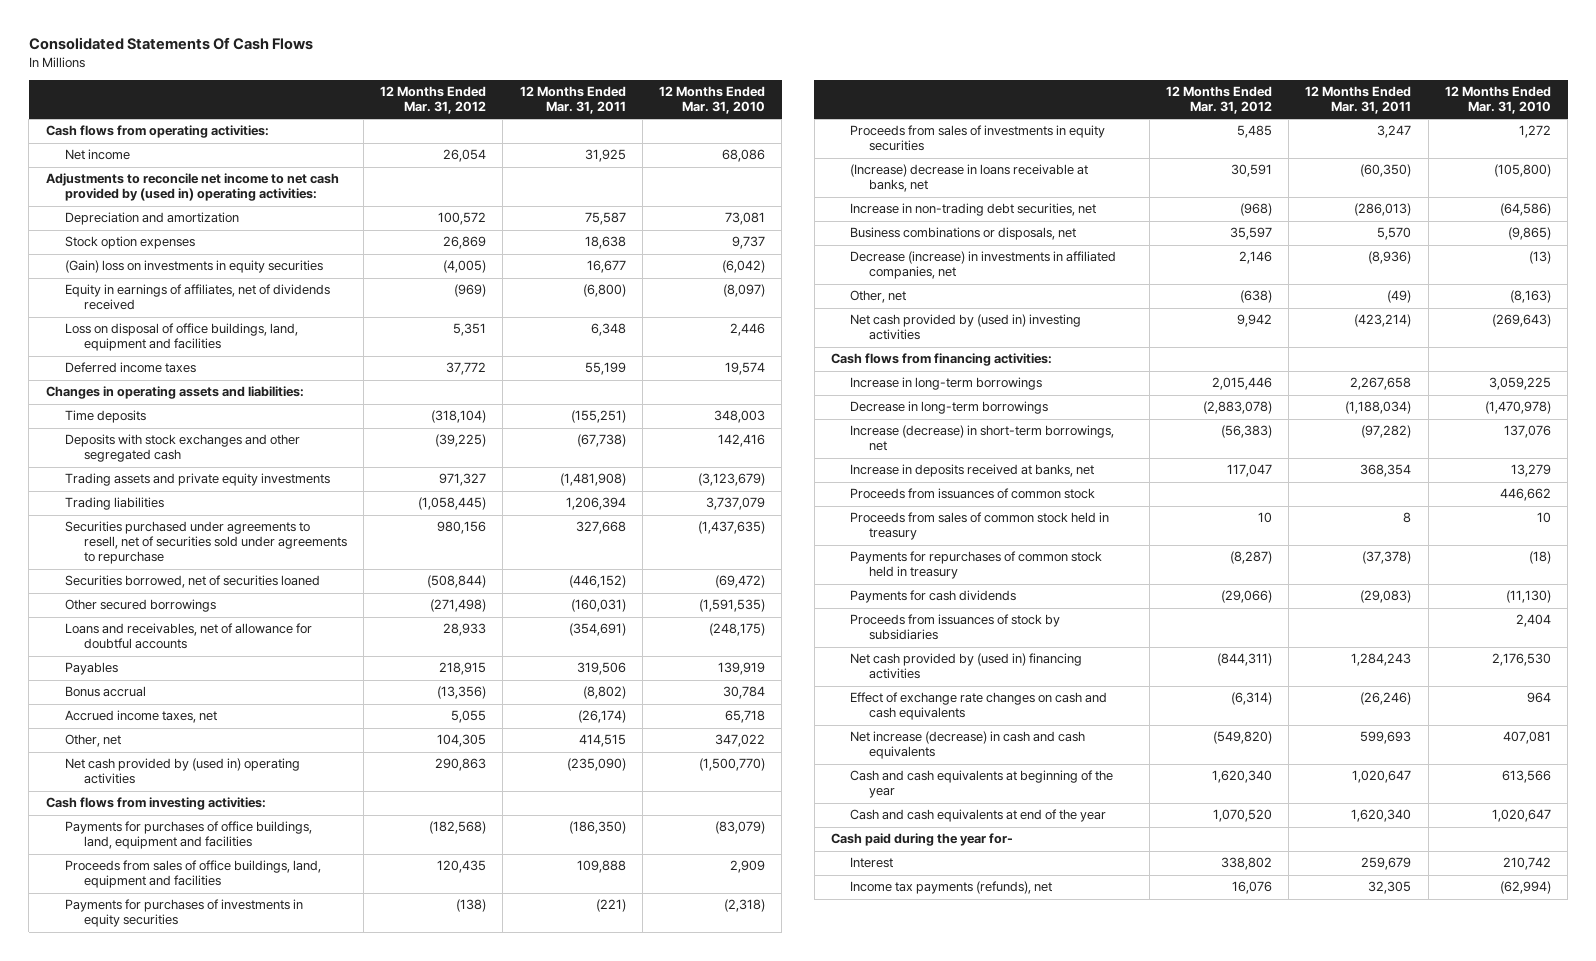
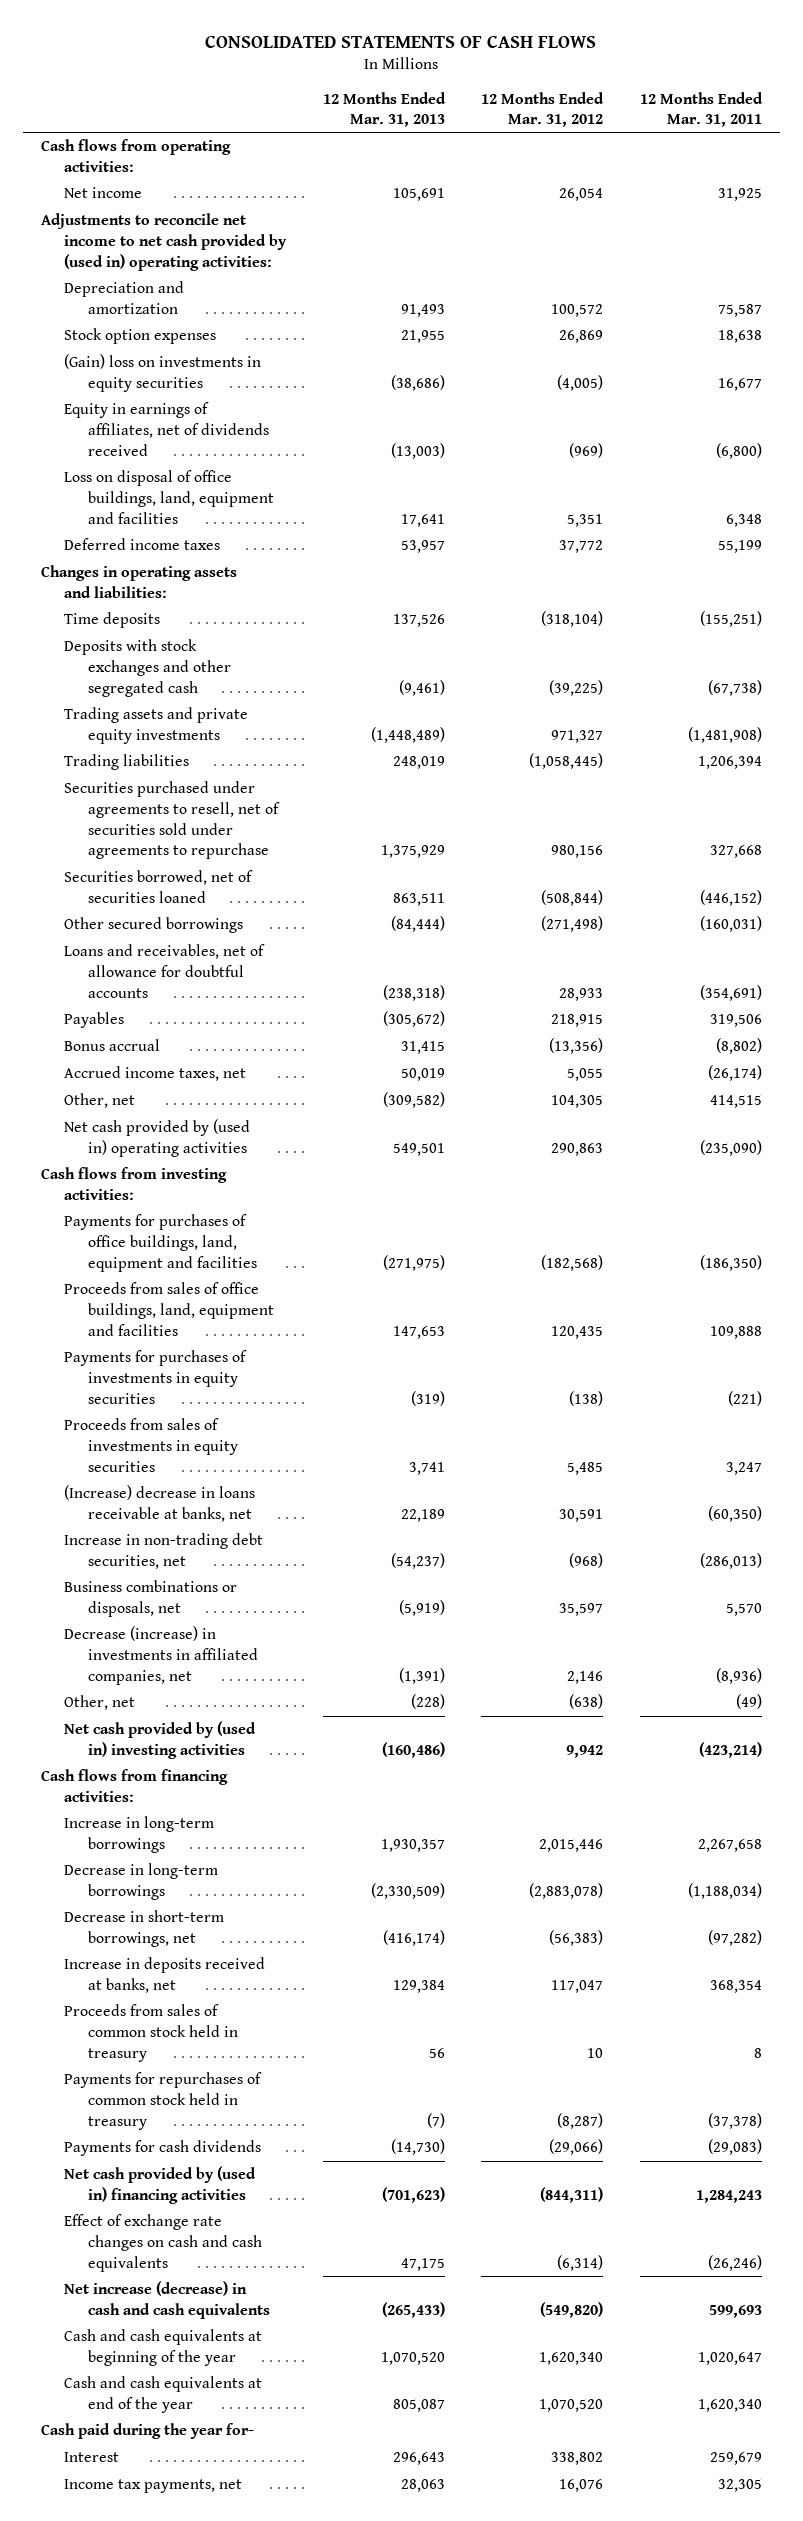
[28,37,313,51] Consolidated Statements Of Cash Flows -> [205,34,597,48] CONSOLIDATED STATEMENTS OF CASH FLOWS
[659,86,766,115] 12 Months Ended Mar. 31, 2010 -> none
none -> [322,91,446,128] 12 Months Ended Mar. 31, 2013
[850,425,1115,452] Increase (decrease) in short-term borrowings, net -> [64,1910,225,1947] Decrease in short-term borrowings, net
[850,488,1096,500] Proceeds from issuances of common stock -> none
[850,614,1061,641] Proceeds from issuances of stock by subsidiaries -> none
[850,881,1053,895] Income tax payments (refunds), net -> [64,2479,243,2494] Income tax payments, net

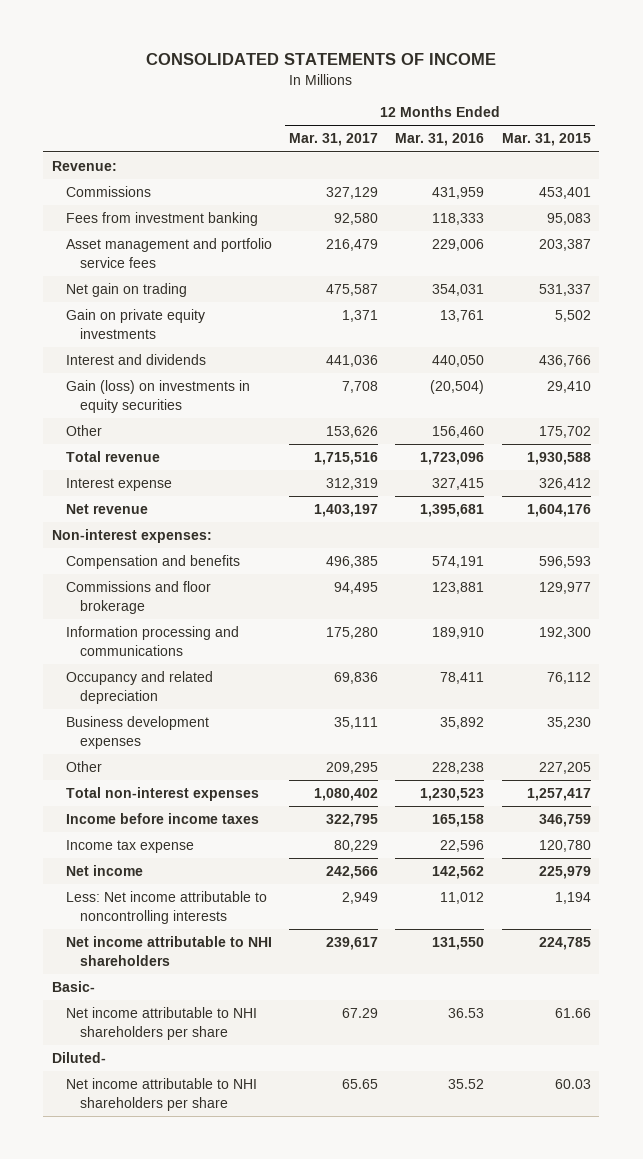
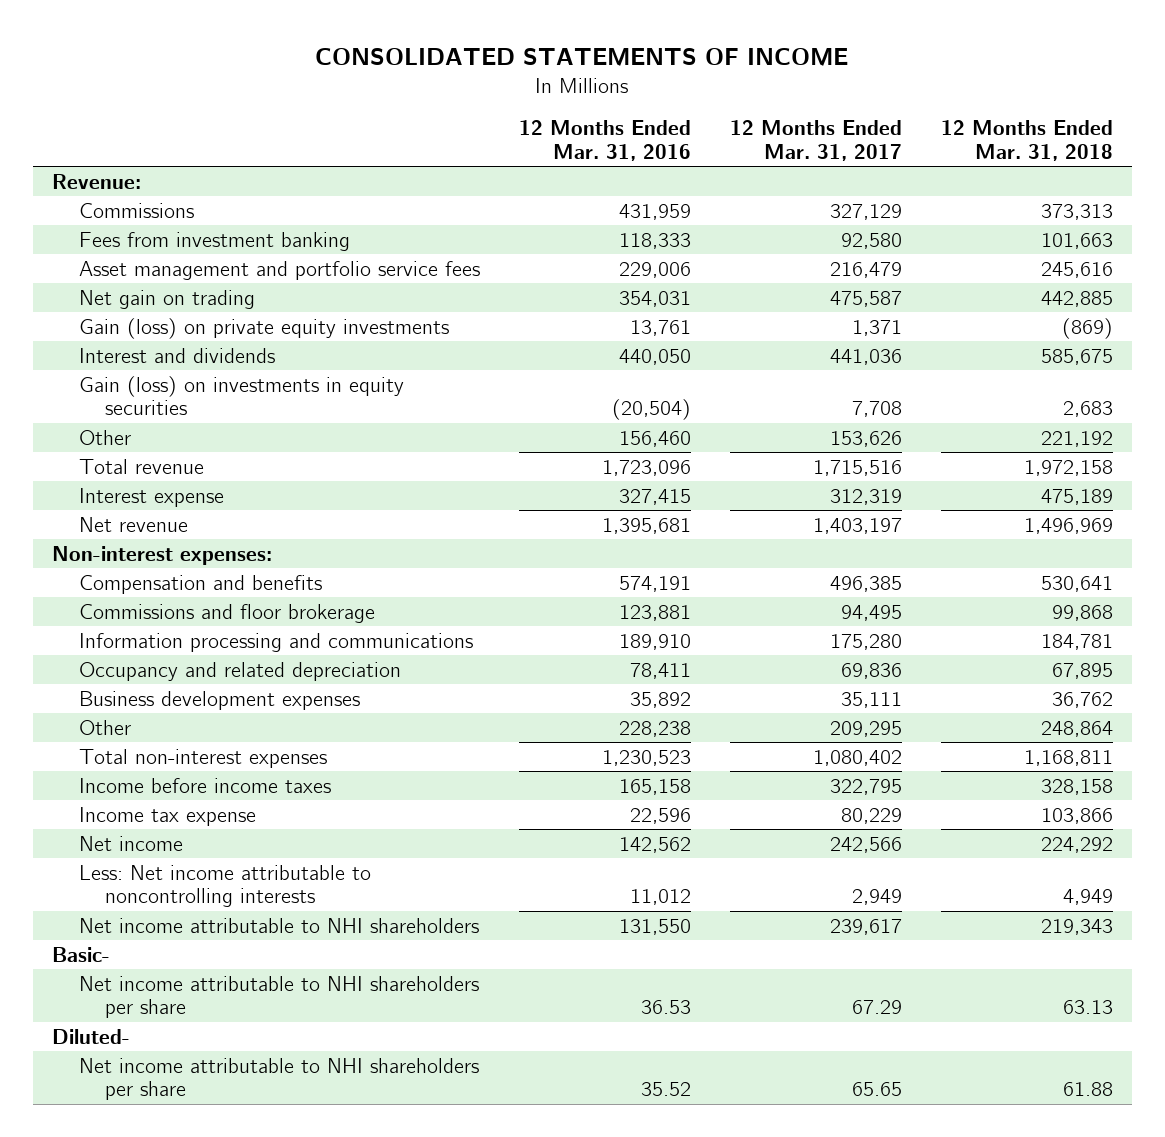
[501,133,591,147] Mar. 31, 2015 -> none
none -> [940,120,1113,161] 12 Months Ended Mar. 31, 2018
[66,309,206,339] Gain on private equity investments -> [78,317,449,339] Gain (loss) on private equity investments

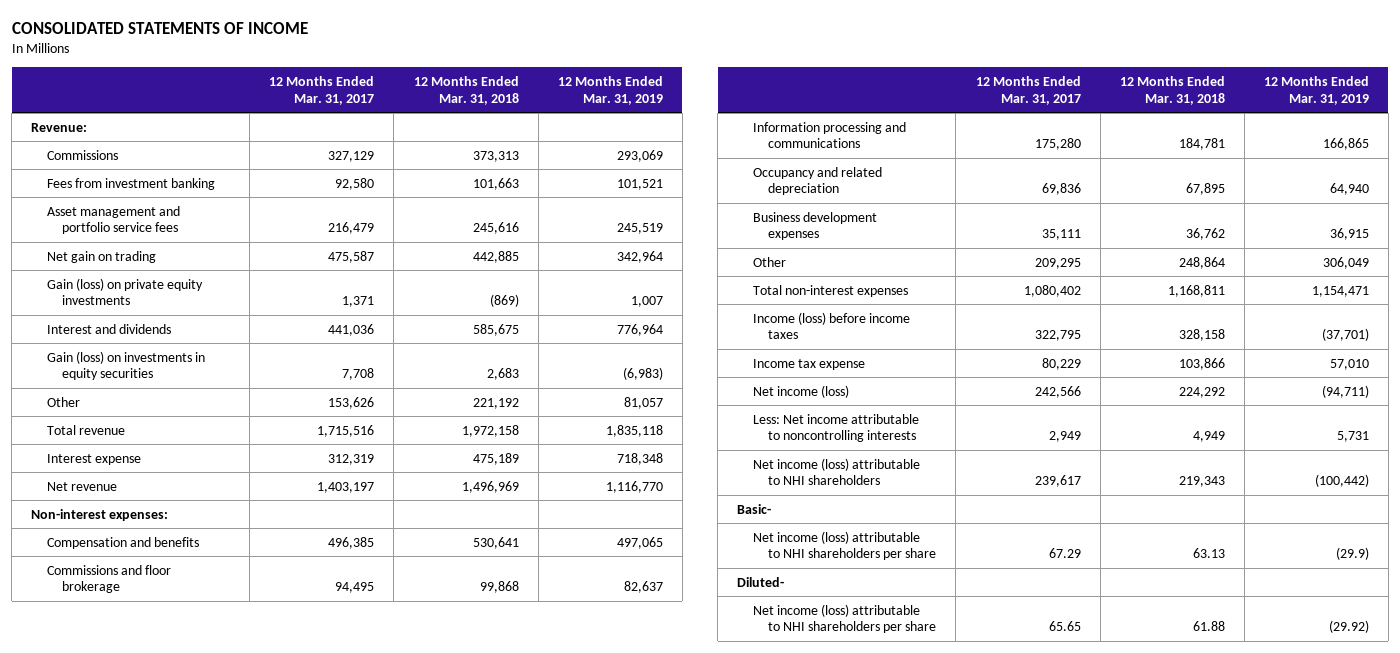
[518,120,691,161] 12 Months Ended Mar. 31, 2016 -> none
none -> [557,75,663,105] 12 Months Ended Mar. 31, 2019
[78,777,331,793] Income before income taxes -> [752,311,910,340] Income (loss) before income taxes
[78,835,183,851] Net income -> [752,384,849,398] Net income (loss)
[78,917,479,933] Net income attributable to NHI shareholders -> [752,457,920,486] Net income (loss) attributable to NHI shareholders
[78,975,479,1019] Net income attributable to NHI shareholders per share -> [752,530,937,561] Net income (loss) attributable to NHI shareholders per share
[78,1057,479,1101] Net income attributable to NHI shareholders per share -> [752,603,937,634] Net income (loss) attributable to NHI shareholders per share

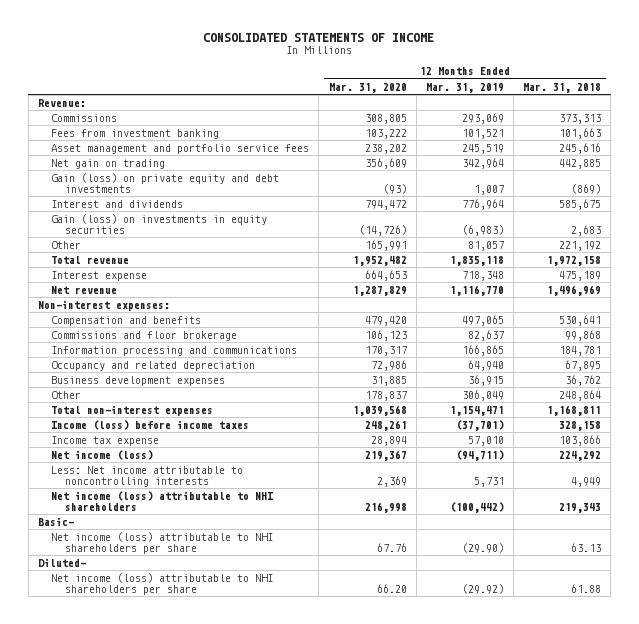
[269,75,375,105] 12 Months Ended Mar. 31, 2017 -> none
none -> [328,82,407,93] Mar. 31, 2020
[46,277,203,306] Gain (loss) on private equity investments -> [51,172,280,193] Gain (loss) on private equity and debt investments
[1335,547,1369,561] (29.9) -> [461,542,504,553] (29.90)

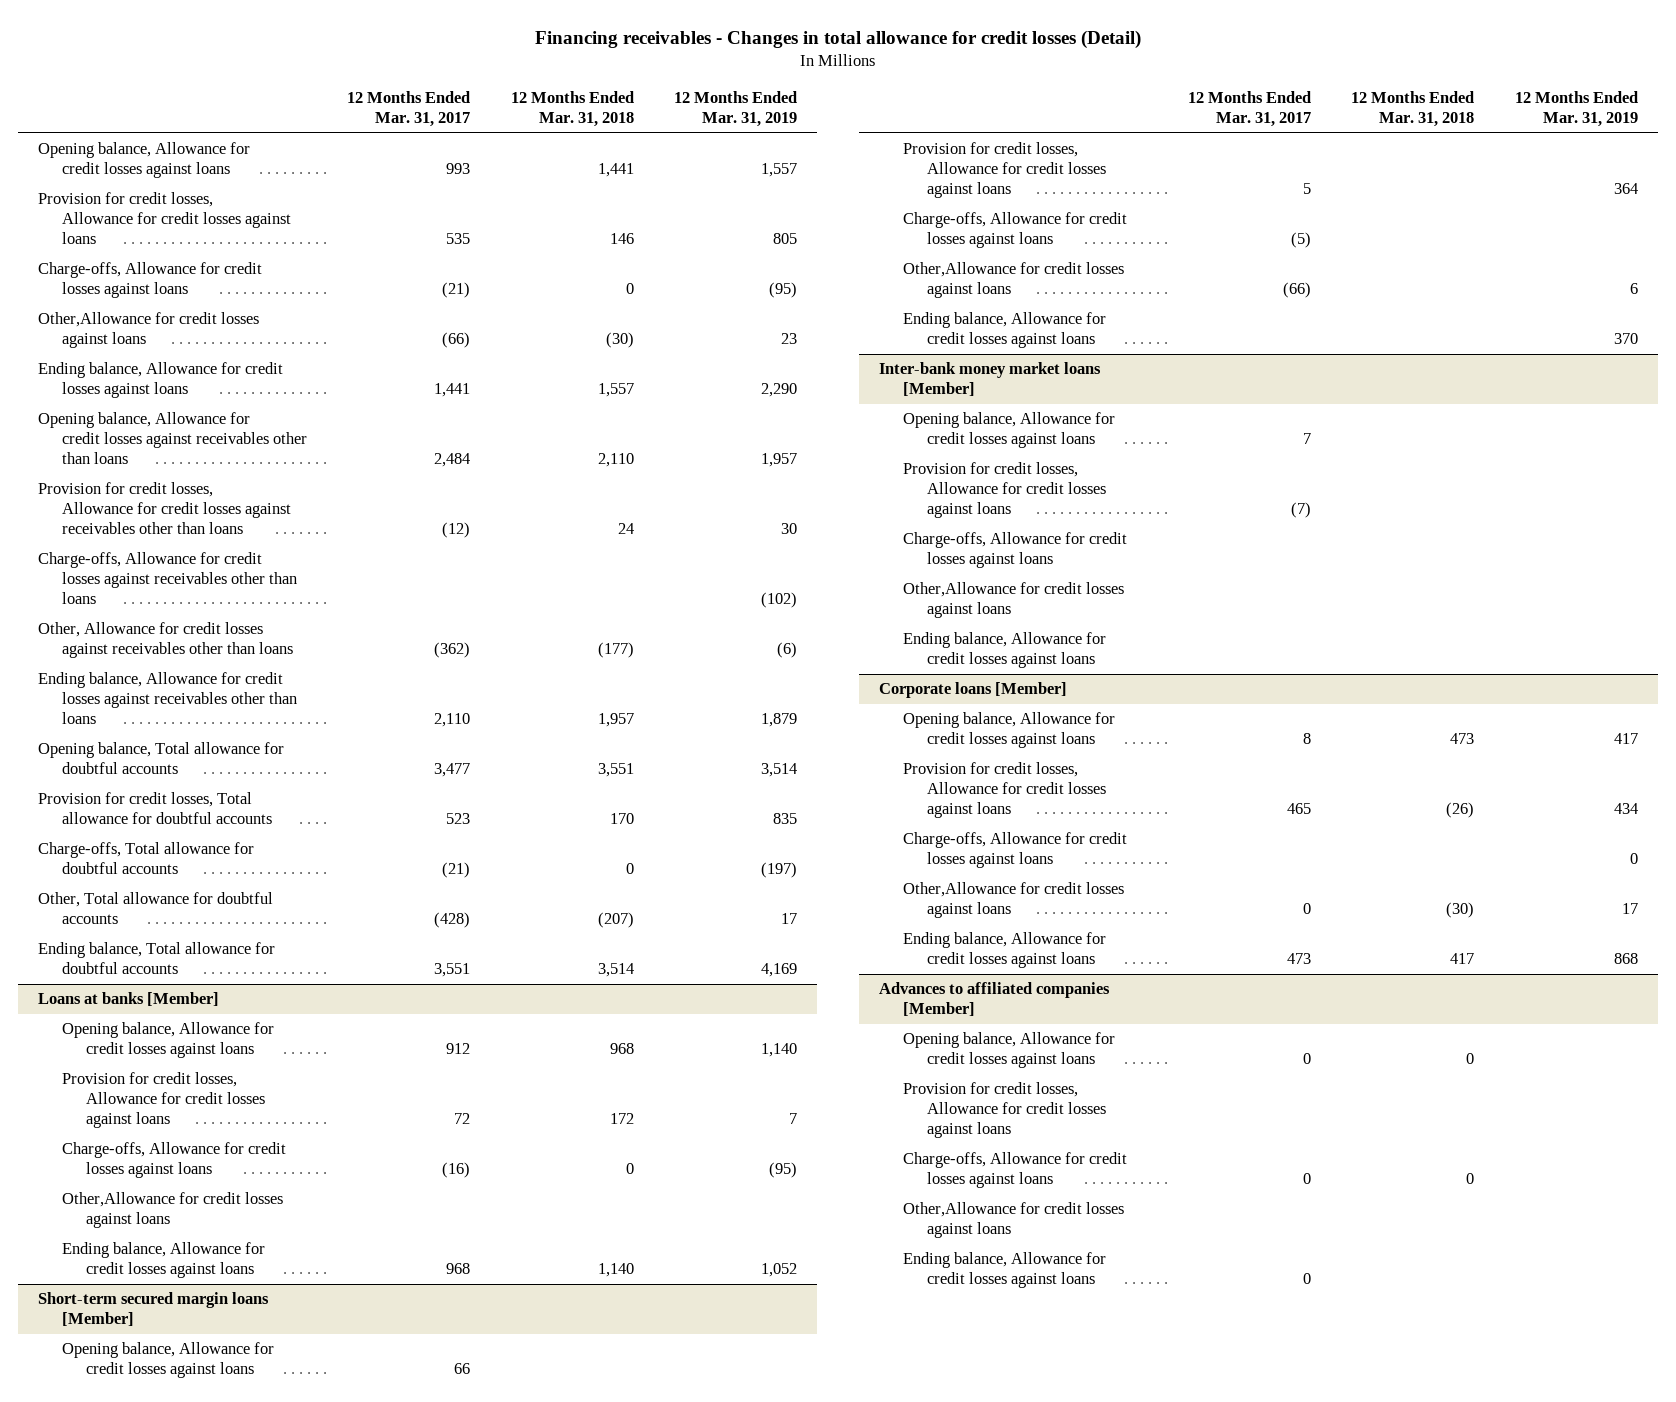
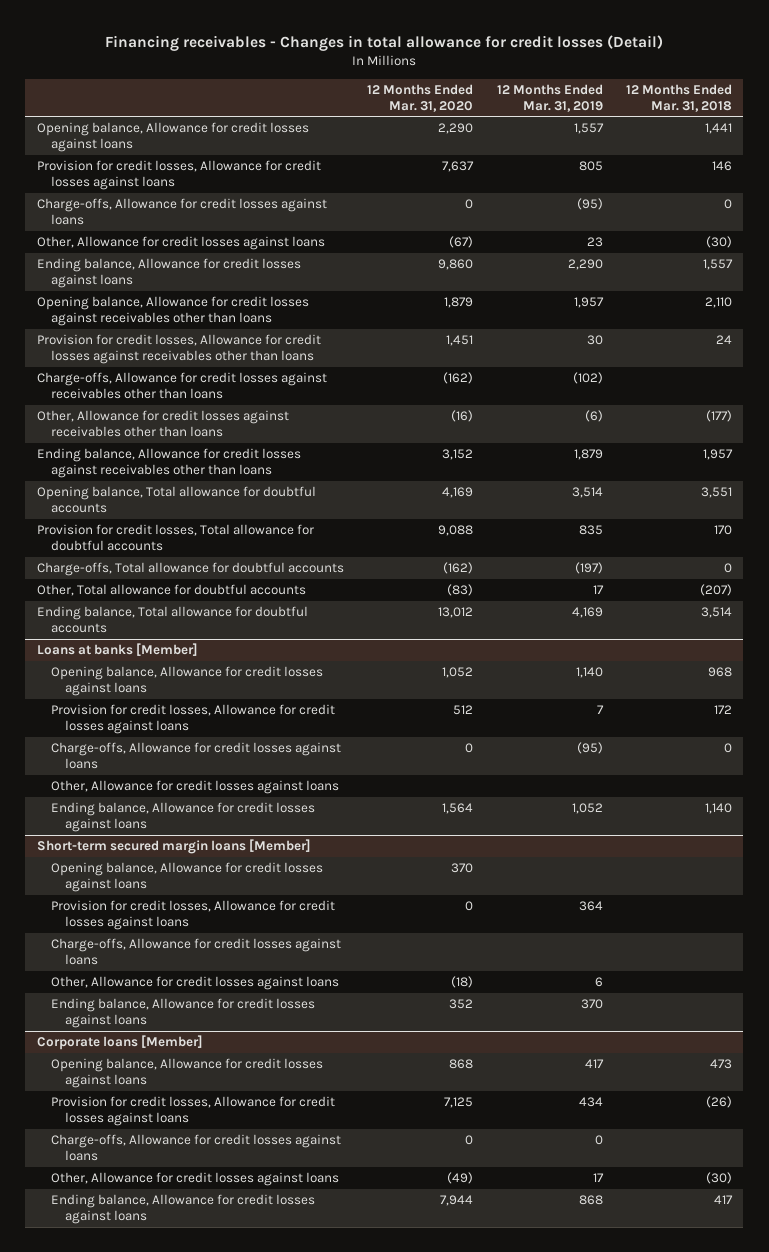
[347,91,471,128] 12 Months Ended Mar. 31, 2017 -> none
none -> [367,83,474,112] 12 Months Ended Mar. 31, 2020
[37,312,259,349] Other,Allowance for credit losses against loans -> [37,236,326,251] Other, Allowance for credit losses against loans
[62,1192,284,1229] Other,Allowance for credit losses against loans -> [51,780,340,795] Other, Allowance for credit losses against loans
[902,262,1124,299] Other,Allowance for credit losses against loans -> [51,976,340,991] Other, Allowance for credit losses against loans
[878,362,1101,397] Inter-bank money market loans [Member] -> none
[902,412,1115,449] Opening balance, Allowance for credit losses against loans -> none
[902,462,1107,519] Provision for credit losses, Allowance for credit losses against loans -> none
[902,532,1127,569] Charge-offs, Allowance for credit losses against loans -> none
[902,582,1124,619] Other,Allowance for credit losses against loans -> none
[902,632,1106,669] Ending balance, Allowance for credit losses against loans -> none
[902,882,1124,919] Other,Allowance for credit losses against loans -> [51,1172,340,1187] Other, Allowance for credit losses against loans
[878,982,1110,1017] Advances to affiliated companies [Member] -> none
[902,1032,1115,1069] Opening balance, Allowance for credit losses against loans -> none
[902,1082,1107,1139] Provision for credit losses, Allowance for credit losses against loans -> none
[902,1152,1127,1189] Charge-offs, Allowance for credit losses against loans -> none
[902,1202,1124,1239] Other,Allowance for credit losses against loans -> none
[902,1252,1106,1289] Ending balance, Allowance for credit losses against loans -> none

